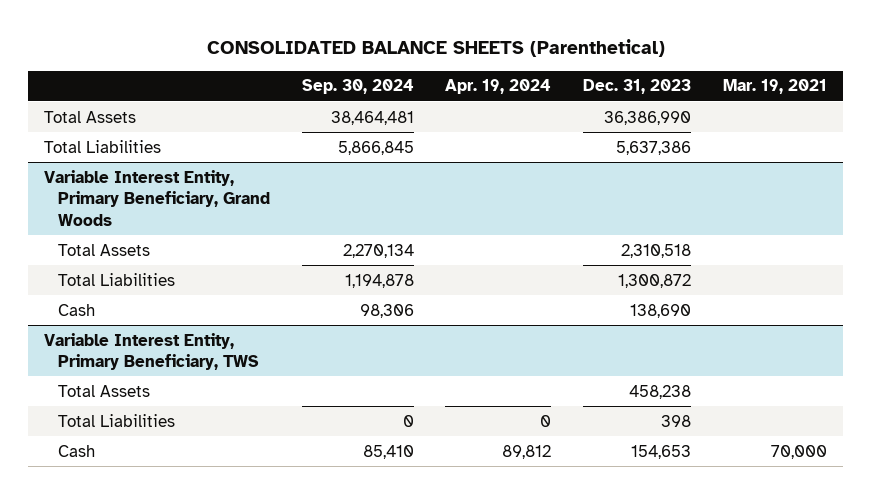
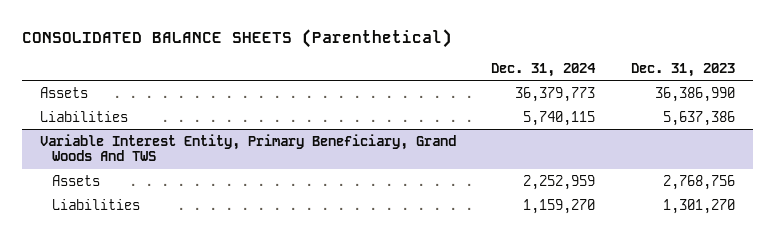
[301,79,414,95] Sep. 30, 2024 -> none
[445,79,552,95] Apr. 19, 2024 -> none
[723,79,828,95] Mar. 19, 2021 -> none
none -> [491,62,597,77] Dec. 31, 2024
[57,303,95,316] Cash -> none
[43,332,259,371] Variable Interest Entity, Primary Beneficiary, TWS -> none
[57,384,150,397] Total Assets -> none
[57,413,175,427] Total Liabilities -> none
[57,444,95,457] Cash -> none
[43,110,136,123] Total Assets -> [39,86,88,98] Assets
[43,139,161,153] Total Liabilities -> [39,110,128,122] Liabilities
[43,169,270,226] Variable Interest Entity, Primary Beneficiary, Grand Woods -> [39,133,456,162] Variable Interest Entity, Primary Beneficiary, Grand Woods And TWS
[57,243,150,256] Total Assets -> [52,174,101,186] Assets
[621,243,692,258] 2,310,518 -> [662,174,735,190] 2,768,756
[57,272,175,286] Total Liabilities -> [52,198,141,210] Liabilities
[618,273,692,288] 1,300,872 -> [662,198,735,214] 1,301,270

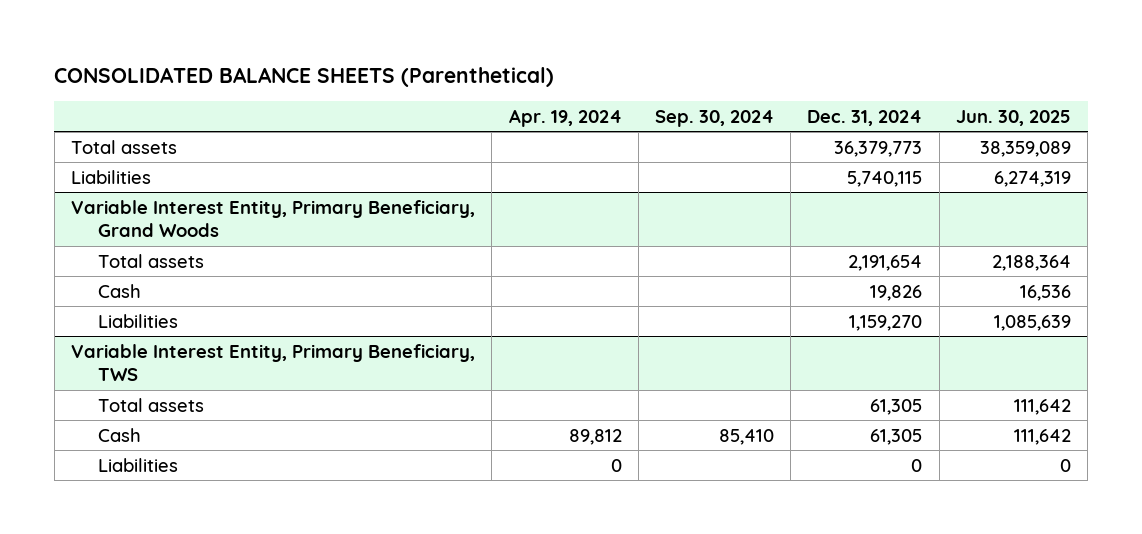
[630,62,735,77] Dec. 31, 2023 -> none
none -> [508,108,622,127] Apr. 19, 2024
none -> [654,109,774,127] Sep. 30, 2024
none -> [955,109,1071,126] Jun. 30, 2025
[39,86,88,98] Assets -> [71,139,178,154] Total assets
[39,133,456,162] Variable Interest Entity, Primary Beneficiary, Grand Woods And TWS -> [71,199,476,238] Variable Interest Entity, Primary Beneficiary, Grand Woods
[52,174,101,186] Assets -> [98,253,205,268] Total assets
[523,174,596,190] 2,252,959 -> [848,254,923,271] 2,191,654
none -> [98,283,142,298] Cash
none -> [71,343,476,382] Variable Interest Entity, Primary Beneficiary, TWS
none -> [98,397,205,412] Total assets
none -> [98,427,142,442] Cash
none -> [98,457,179,472] Liabilities

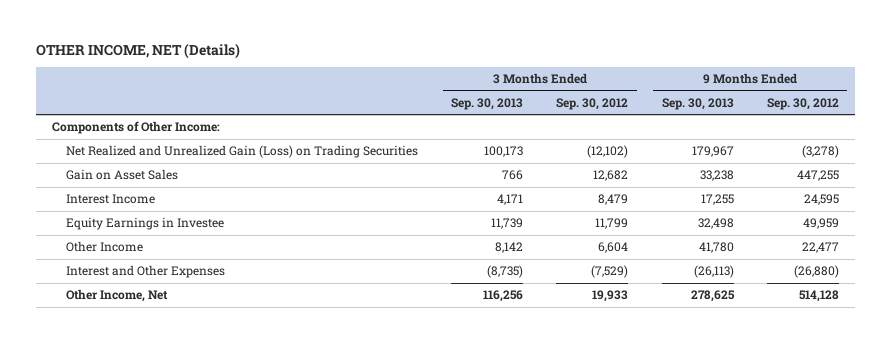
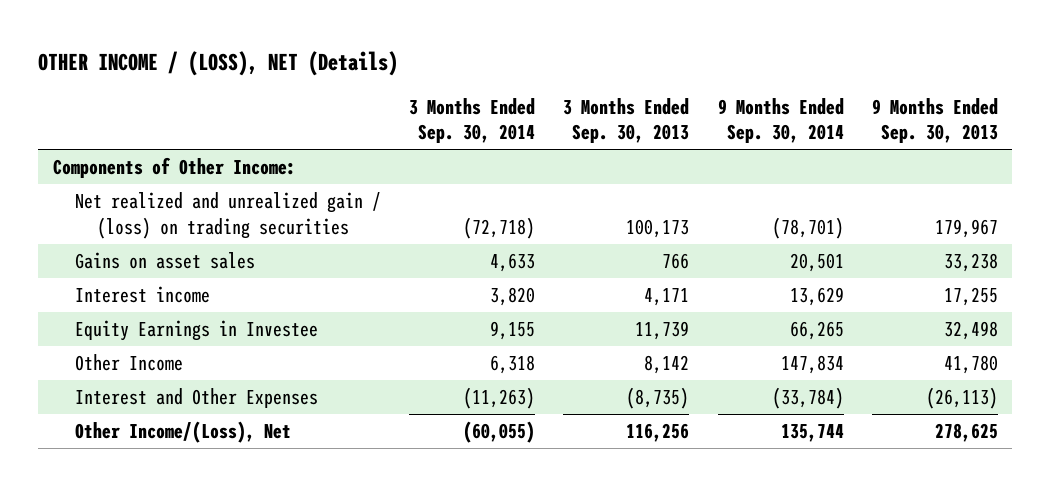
[35,42,240,59] OTHER INCOME, NET (Details) -> [38,50,399,76] OTHER INCOME / (LOSS), NET (Details)
[556,97,629,110] Sep. 30, 2012 -> none
[766,97,839,110] Sep. 30, 2012 -> none
none -> [409,97,536,144] 3 Months Ended Sep. 30, 2014
none -> [717,97,844,144] 9 Months Ended Sep. 30, 2014
[66,145,419,159] Net Realized and Unrealized Gain (Loss) on Trading Securities -> [74,192,381,239] Net realized and unrealized gain / (loss) on trading securities
[66,169,179,181] Gain on Asset Sales -> [74,252,255,270] Gains on asset sales
[66,194,156,205] Interest Income -> [74,286,210,304] Interest income
[66,289,169,303] Other Income, Net -> [74,421,291,444] Other Income/(Loss), Net

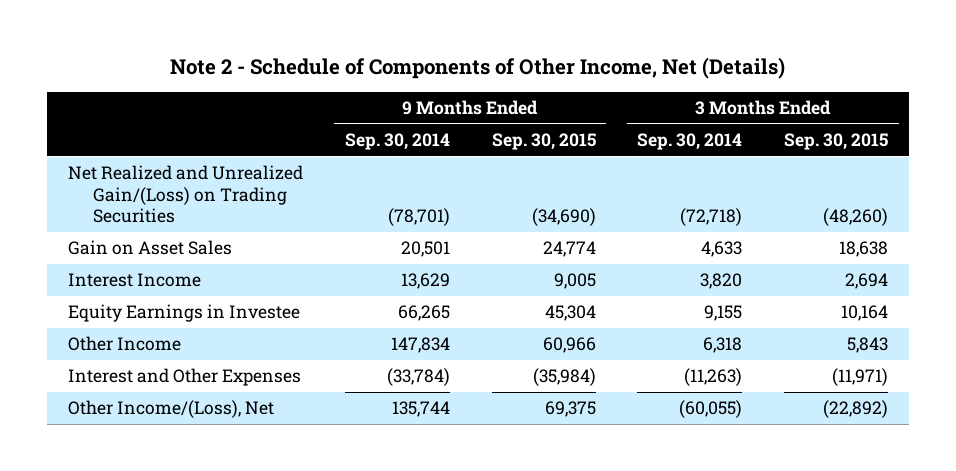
[38,50,399,76] OTHER INCOME / (LOSS), NET (Details) -> [170,57,786,80] Note 2 - Schedule of Components of Other Income, Net (Details)
[563,97,690,144] 3 Months Ended Sep. 30, 2013 -> none
[872,97,999,144] 9 Months Ended Sep. 30, 2013 -> none
none -> [491,133,596,151] Sep. 30, 2015
none -> [784,133,889,151] Sep. 30, 2015
[52,157,296,179] Components of Other Income: -> none
[74,192,381,239] Net realized and unrealized gain / (loss) on trading securities -> [67,165,303,223] Net Realized and Unrealized Gain/(Loss) on Trading Securities
[74,252,255,270] Gains on asset sales -> [67,240,232,256] Gain on Asset Sales
[74,286,210,304] Interest income -> [67,273,201,288] Interest Income

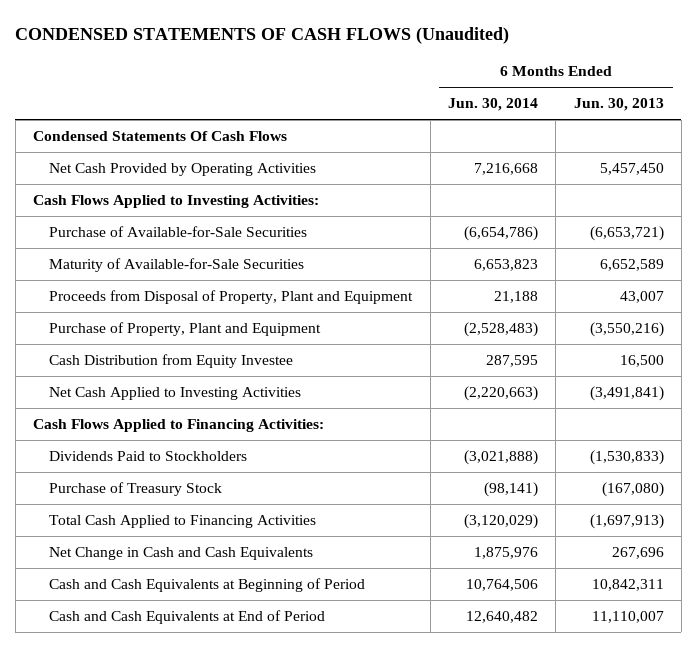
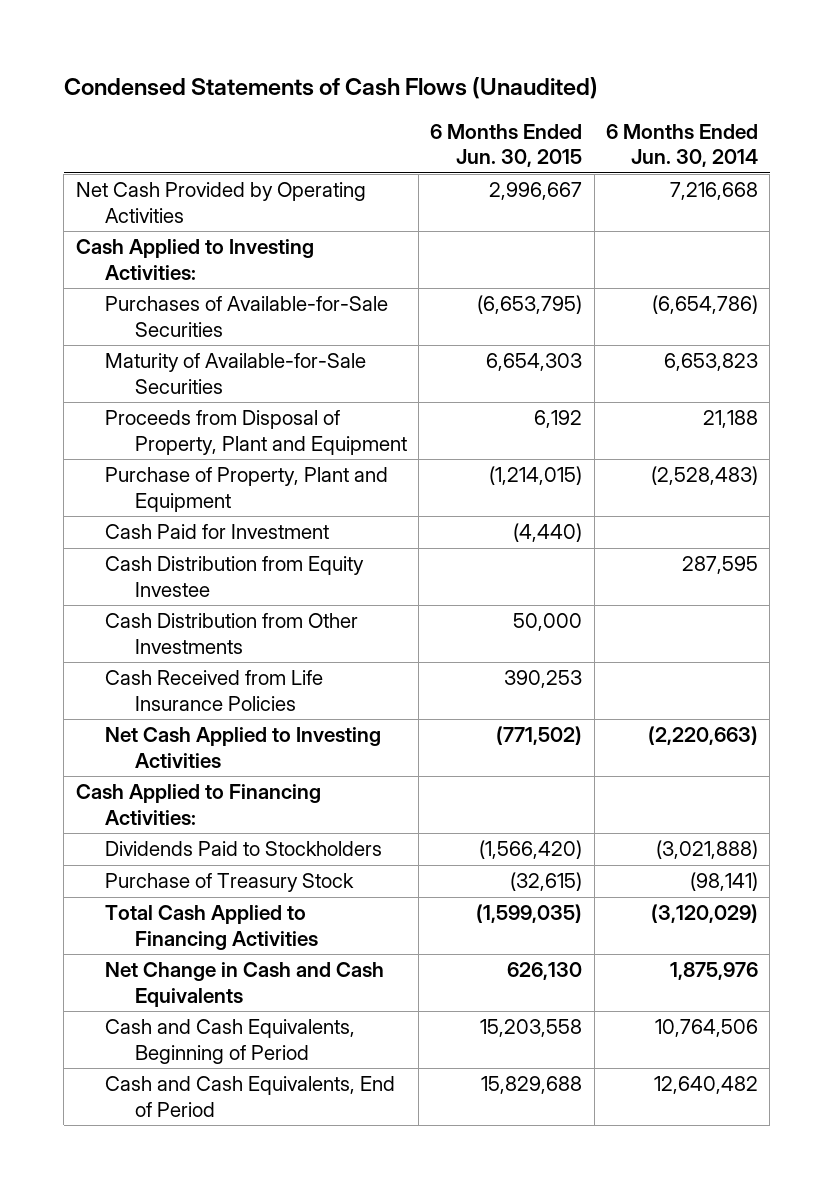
[15,26,510,44] CONDENSED STATEMENTS OF CASH FLOWS (Unaudited) -> [63,77,598,100] Condensed Statements of Cash Flows (Unaudited)
[573,98,664,112] Jun. 30, 2013 -> none
none -> [430,124,583,168] 6 Months Ended Jun. 30, 2015
[33,131,288,142] Condensed Statements Of Cash Flows -> none
[33,195,320,209] Cash Flows Applied to Investing Activities: -> [75,239,314,280] Cash Applied to Investing Activities:
[49,226,308,238] Purchase of Available-for-Sale Securities -> [105,296,389,337] Purchases of Available-for-Sale Securities
none -> [105,524,330,540] Cash Paid for Investment
none -> [105,613,359,654] Cash Distribution from Other Investments
none -> [105,670,324,711] Cash Received from Life Insurance Policies
[33,419,325,433] Cash Flows Applied to Financing Activities: -> [75,784,321,825] Cash Applied to Financing Activities:
[49,578,366,593] Cash and Cash Equivalents at Beginning of Period -> [105,1019,356,1064] Cash and Cash Equivalents, Beginning of Period
[49,610,326,625] Cash and Cash Equivalents at End of Period -> [105,1076,396,1117] Cash and Cash Equivalents, End of Period

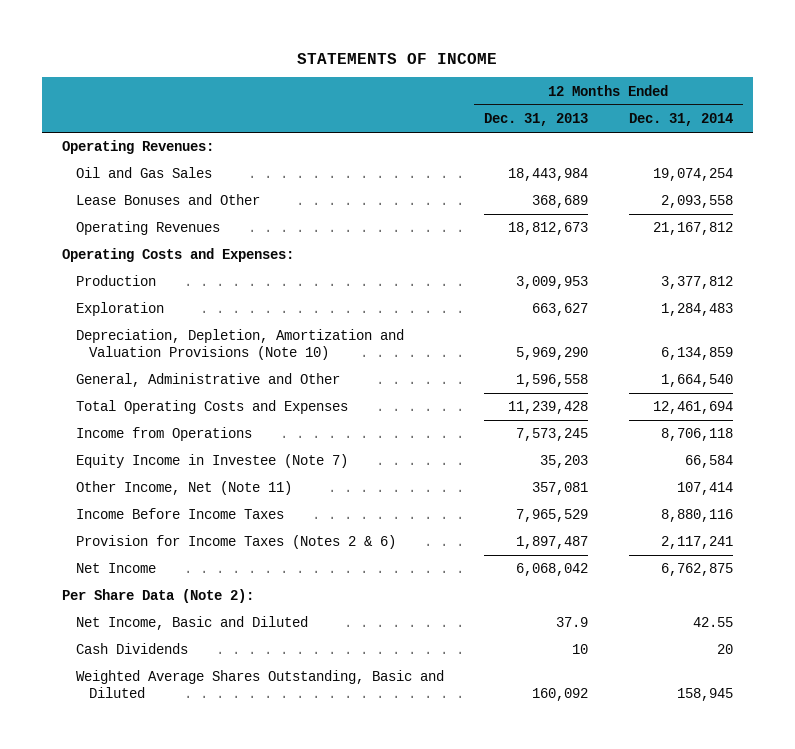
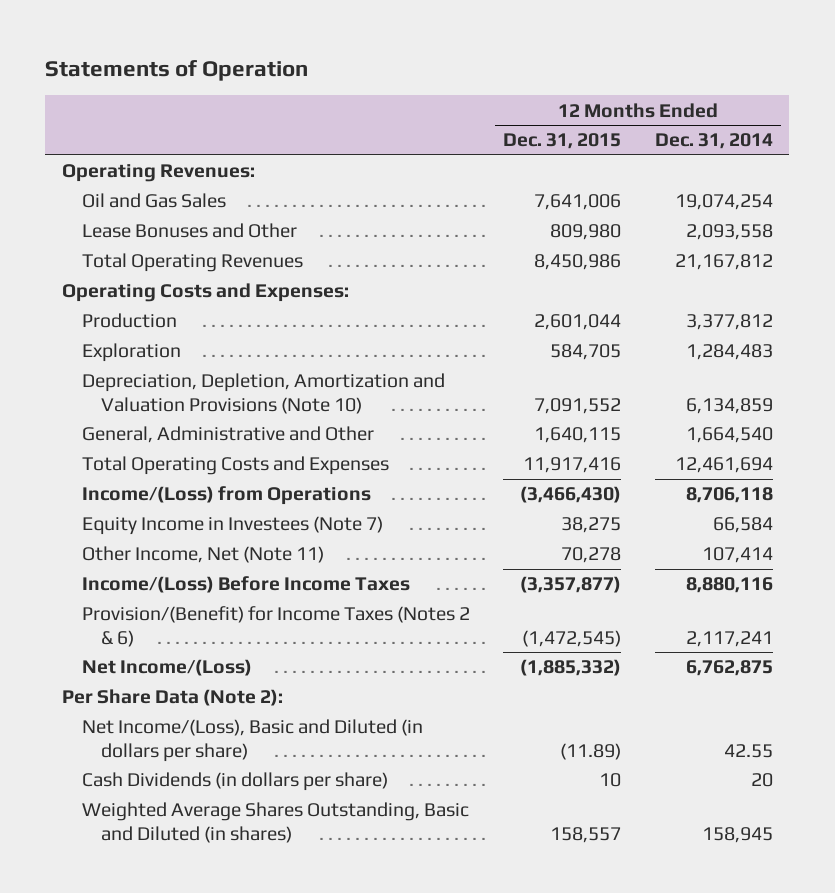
[297,52,498,64] STATEMENTS OF INCOME -> [45,59,309,81] Statements of Operation
[484,113,589,127] Dec. 31, 2013 -> none
none -> [503,133,622,150] Dec. 31, 2015
[75,221,220,236] Operating Revenues -> [81,253,303,273] Total Operating Revenues
[75,427,252,442] Income from Operations -> [81,486,371,506] Income/(Loss) from Operations
[75,454,348,469] Equity Income in Investee (Note 7) -> [81,516,383,536] Equity Income in Investees (Note 7)
[75,508,284,520] Income Before Income Taxes -> [81,576,410,594] Income/(Loss) Before Income Taxes
[75,535,396,550] Provision for Income Taxes (Notes 2 & 6) -> [81,606,470,647] Provision/(Benefit) for Income Taxes (Notes 2 & 6)
[75,563,156,574] Net Income -> [81,659,252,677] Net Income/(Loss)
[75,616,308,631] Net Income, Basic and Diluted -> [81,719,423,762] Net Income/(Loss), Basic and Diluted (in dollars per share)
[75,643,188,655] Cash Dividends -> [81,772,388,792] Cash Dividends (in dollars per share)
[75,670,444,699] Weighted Average Shares Outstanding, Basic and Diluted -> [81,802,469,843] Weighted Average Shares Outstanding, Basic and Diluted (in shares)

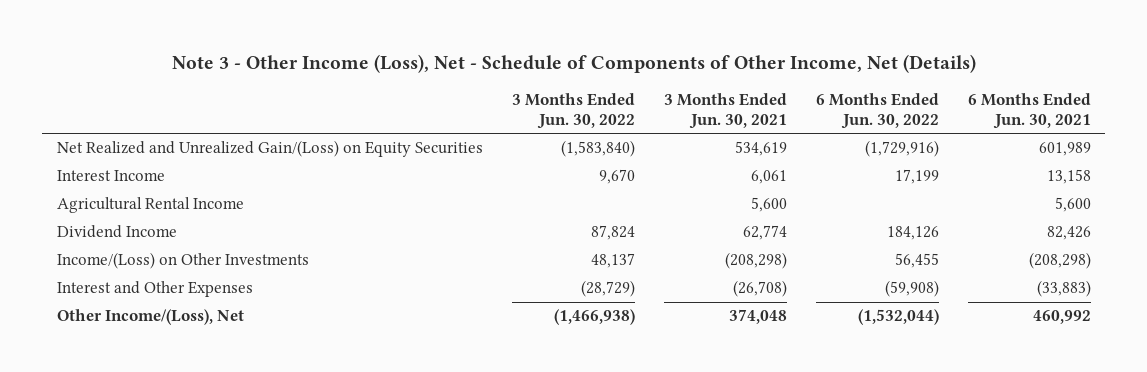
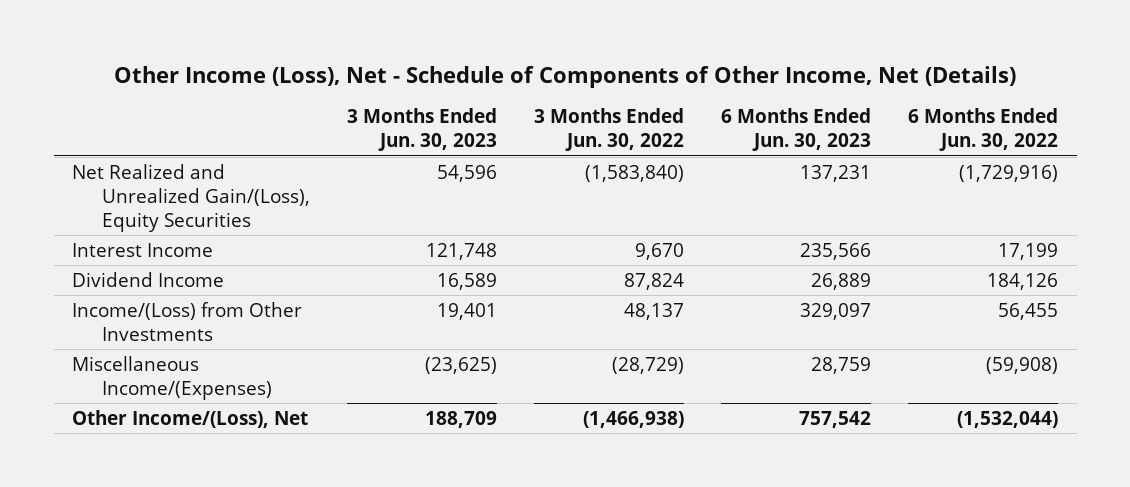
[171,53,976,73] Note 3 - Other Income (Loss), Net - Schedule of Components of Other Income, Net (Details) -> [114,65,1017,88] Other Income (Loss), Net - Schedule of Components of Other Income, Net (Details)
[663,93,787,129] 3 Months Ended Jun. 30, 2021 -> none
[967,93,1091,129] 6 Months Ended Jun. 30, 2021 -> none
none -> [347,108,498,152] 3 Months Ended Jun. 30, 2023
none -> [721,108,872,152] 6 Months Ended Jun. 30, 2023
[56,140,483,158] Net Realized and Unrealized Gain/(Loss) on Equity Securities -> [72,163,311,232] Net Realized and Unrealized Gain/(Loss), Equity Securities
[56,197,244,214] Agricultural Rental Income -> none
[56,252,309,270] Income/(Loss) on Other Investments -> [72,301,303,341] Income/(Loss) from Other Investments
[56,281,253,298] Interest and Other Expenses -> [72,355,273,400] Miscellaneous Income/(Expenses)

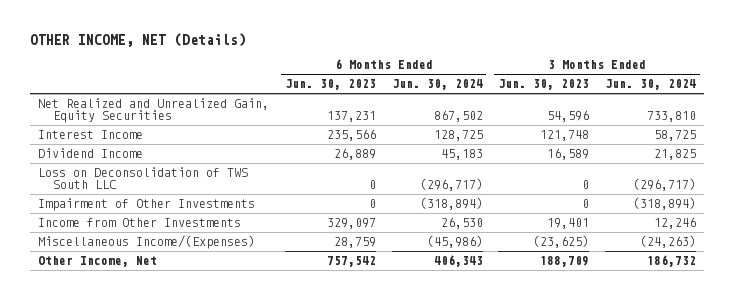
[114,65,1017,88] Other Income (Loss), Net - Schedule of Components of Other Income, Net (Details) -> [29,33,246,48] OTHER INCOME, NET (Details)
[534,108,685,152] 3 Months Ended Jun. 30, 2022 -> none
[908,108,1059,152] 6 Months Ended Jun. 30, 2022 -> none
none -> [391,79,483,91] Jun. 30, 2024
none -> [605,79,697,91] Jun. 30, 2024
[72,163,311,232] Net Realized and Unrealized Gain/(Loss), Equity Securities -> [37,98,269,124] Net Realized and Unrealized Gain, Equity Securities
none -> [37,167,248,190] Loss on Deconsolidation of TWS South LLC
none -> [37,198,255,212] Impairment of Other Investments
[72,301,303,341] Income/(Loss) from Other Investments -> [37,218,241,228] Income from Other Investments
[72,409,309,428] Other Income/(Loss), Net -> [37,256,157,268] Other Income, Net

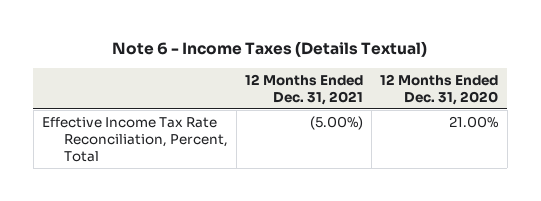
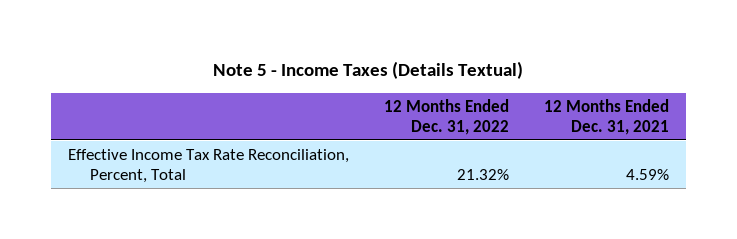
[112,41,428,58] Note 6 - Income Taxes (Details Textual) -> [213,61,524,80] Note 5 - Income Taxes (Details Textual)
[380,73,499,106] 12 Months Ended Dec. 31, 2020 -> none
none -> [383,99,509,135] 12 Months Ended Dec. 31, 2022
[309,115,363,130] (5.00%) -> [625,168,669,180] 4.59%

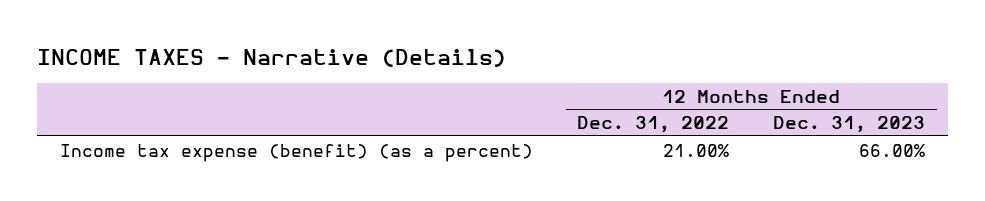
[213,61,524,80] Note 5 - Income Taxes (Details Textual) -> [37,48,507,67] INCOME TAXES - Narrative (Details)
[543,99,669,135] 12 Months Ended Dec. 31, 2021 -> none
none -> [773,116,926,134] Dec. 31, 2023
[68,148,350,183] Effective Income Tax Rate Reconciliation, Percent, Total -> [59,144,533,163] Income tax expense (benefit) (as a percent)
[456,168,509,180] 21.32% -> [663,144,730,158] 21.00%

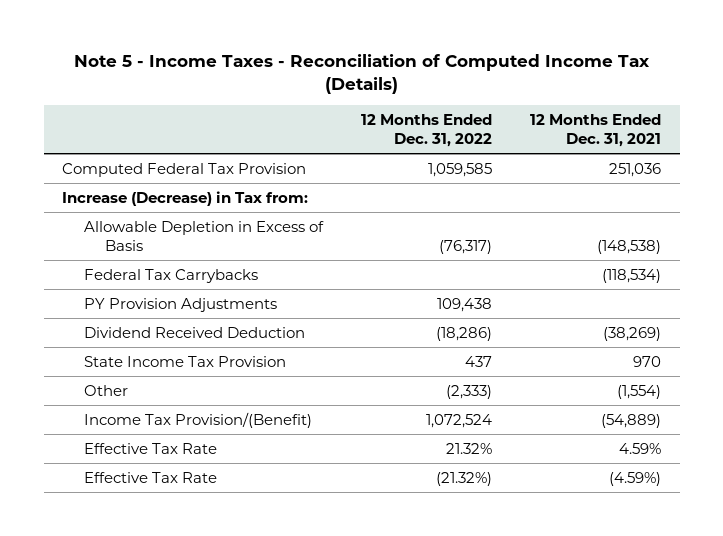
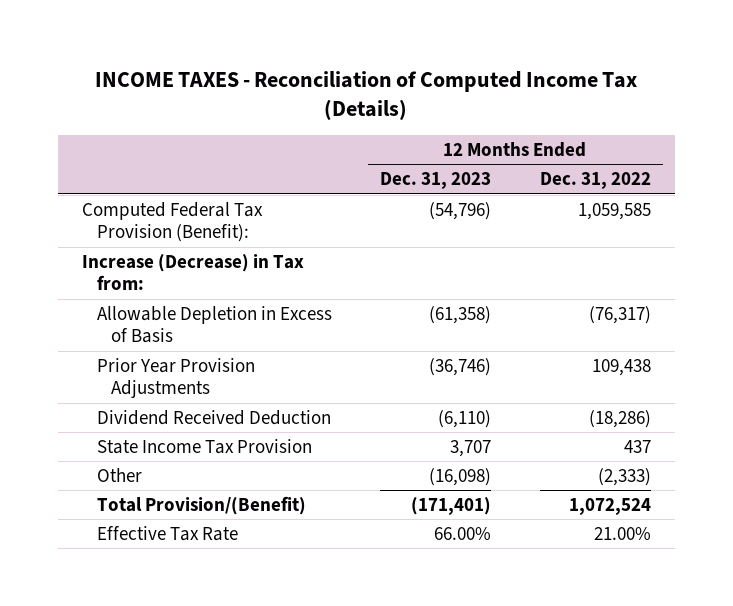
[73,53,650,94] Note 5 - Income Taxes - Reconciliation of Computed Income Tax (Details) -> [95,71,638,121] INCOME TAXES - Reconciliation of Computed Income Tax (Details)
[529,113,661,147] 12 Months Ended Dec. 31, 2021 -> none
none -> [380,172,492,190] Dec. 31, 2023
[62,162,307,177] Computed Federal Tax Provision -> [81,201,263,243] Computed Federal Tax Provision (Benefit):
[83,268,258,283] Federal Tax Carrybacks -> none
[83,297,277,312] PY Provision Adjustments -> [96,357,255,399] Prior Year Provision Adjustments
[83,471,217,483] Effective Tax Rate -> none
[83,411,312,428] Income Tax Provision/(Benefit) -> [96,495,306,515] Total Provision/(Benefit)
[445,442,492,454] 21.32% -> [593,526,651,540] 21.00%

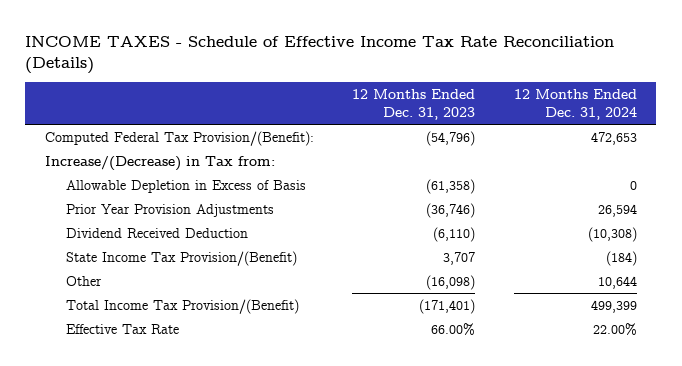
[95,71,638,121] INCOME TAXES - Reconciliation of Computed Income Tax (Details) -> [25,35,615,75] INCOME TAXES - Schedule of Effective Income Tax Rate Reconciliation (Details)
[539,172,651,190] Dec. 31, 2022 -> none
none -> [514,89,638,120] 12 Months Ended Dec. 31, 2024
[81,201,263,243] Computed Federal Tax Provision (Benefit): -> [44,130,314,146] Computed Federal Tax Provision/(Benefit):
[81,253,304,291] Increase (Decrease) in Tax from: -> [44,155,275,171] Increase/(Decrease) in Tax from:
[96,438,312,454] State Income Tax Provision -> [66,250,298,266] State Income Tax Provision/(Benefit)
[96,495,306,515] Total Provision/(Benefit) -> [66,298,300,314] Total Income Tax Provision/(Benefit)

